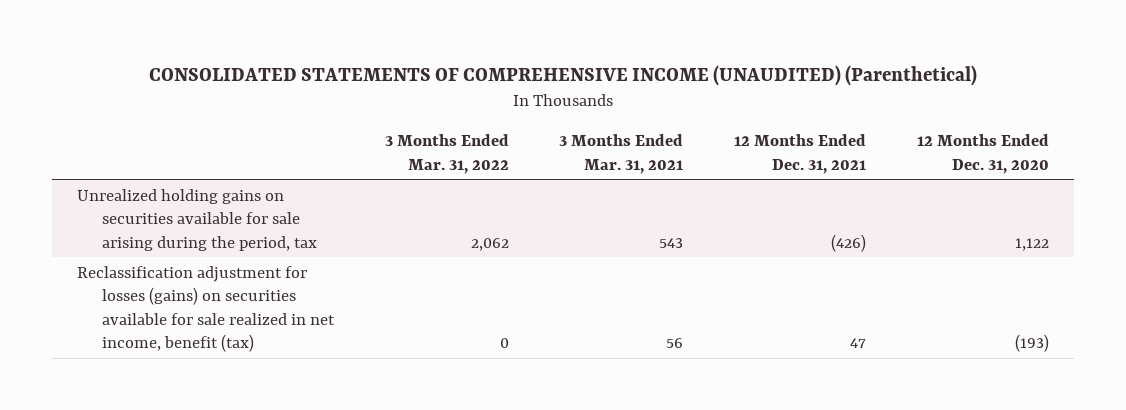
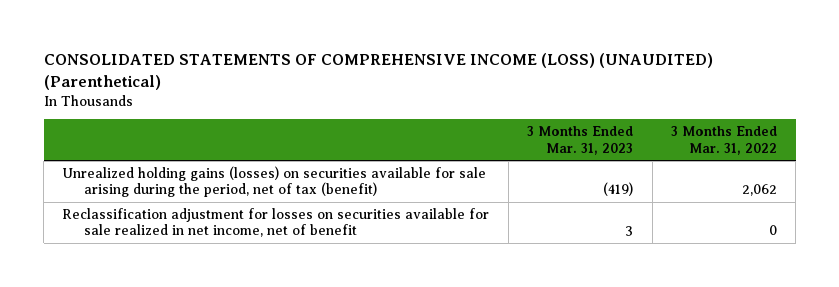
[148,64,977,86] CONSOLIDATED STATEMENTS OF COMPREHENSIVE INCOME (UNAUDITED) (Parenthetical) -> [43,53,713,90] CONSOLIDATED STATEMENTS OF COMPREHENSIVE INCOME (LOSS) (UNAUDITED) (Parenthetical)
[559,134,684,174] 3 Months Ended Mar. 31, 2021 -> none
[734,134,867,174] 12 Months Ended Dec. 31, 2021 -> none
[916,134,1049,174] 12 Months Ended Dec. 31, 2020 -> none
none -> [527,126,634,155] 3 Months Ended Mar. 31, 2023
[76,188,318,251] Unrealized holding gains on securities available for sale arising during the period, tax -> [62,166,487,198] Unrealized holding gains (losses) on securities available for sale arising during the period, net of tax (benefit)
[76,265,336,352] Reclassification adjustment for losses (gains) on securities available for sale realized in net income, benefit (tax) -> [62,208,490,238] Reclassification adjustment for losses on securities available for sale realized in net income, net of benefit

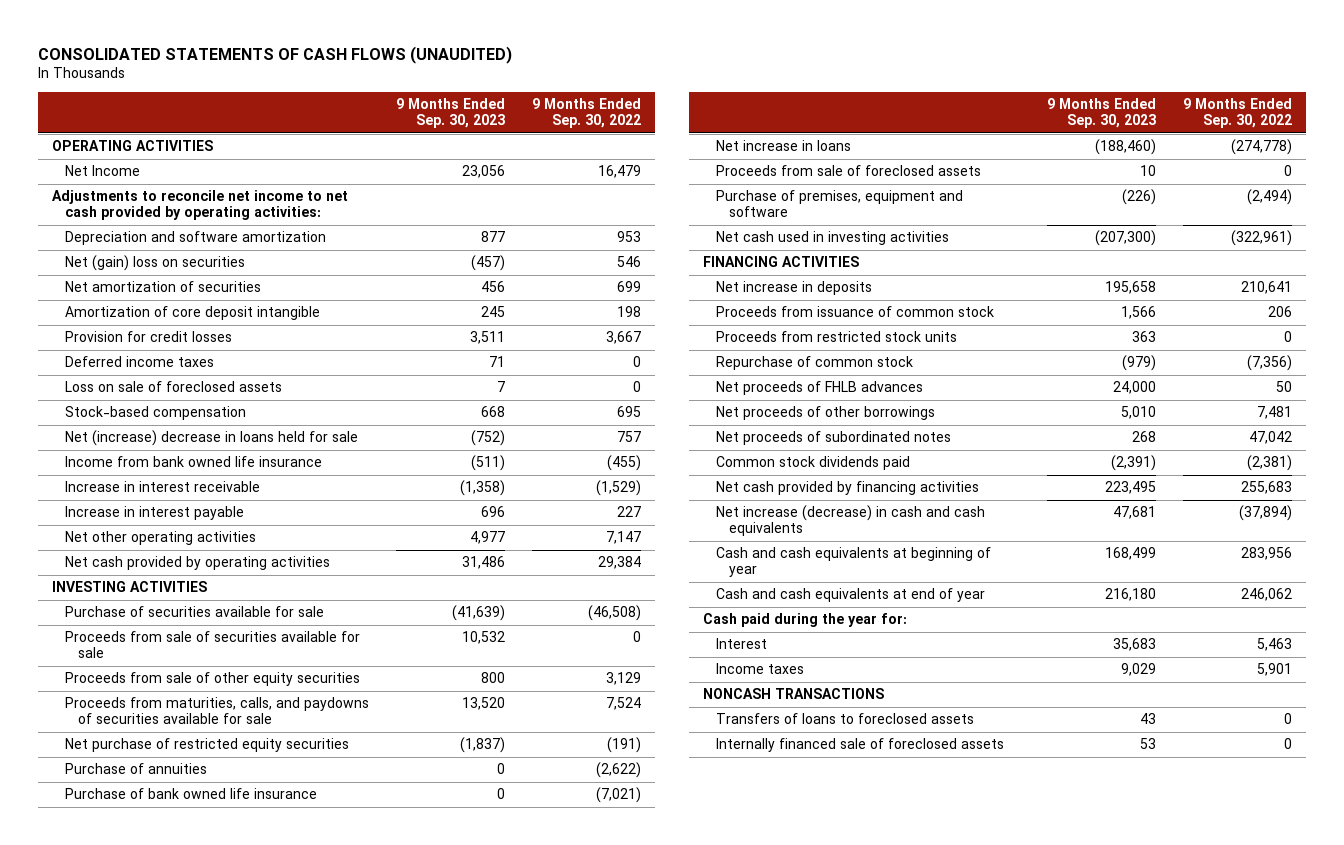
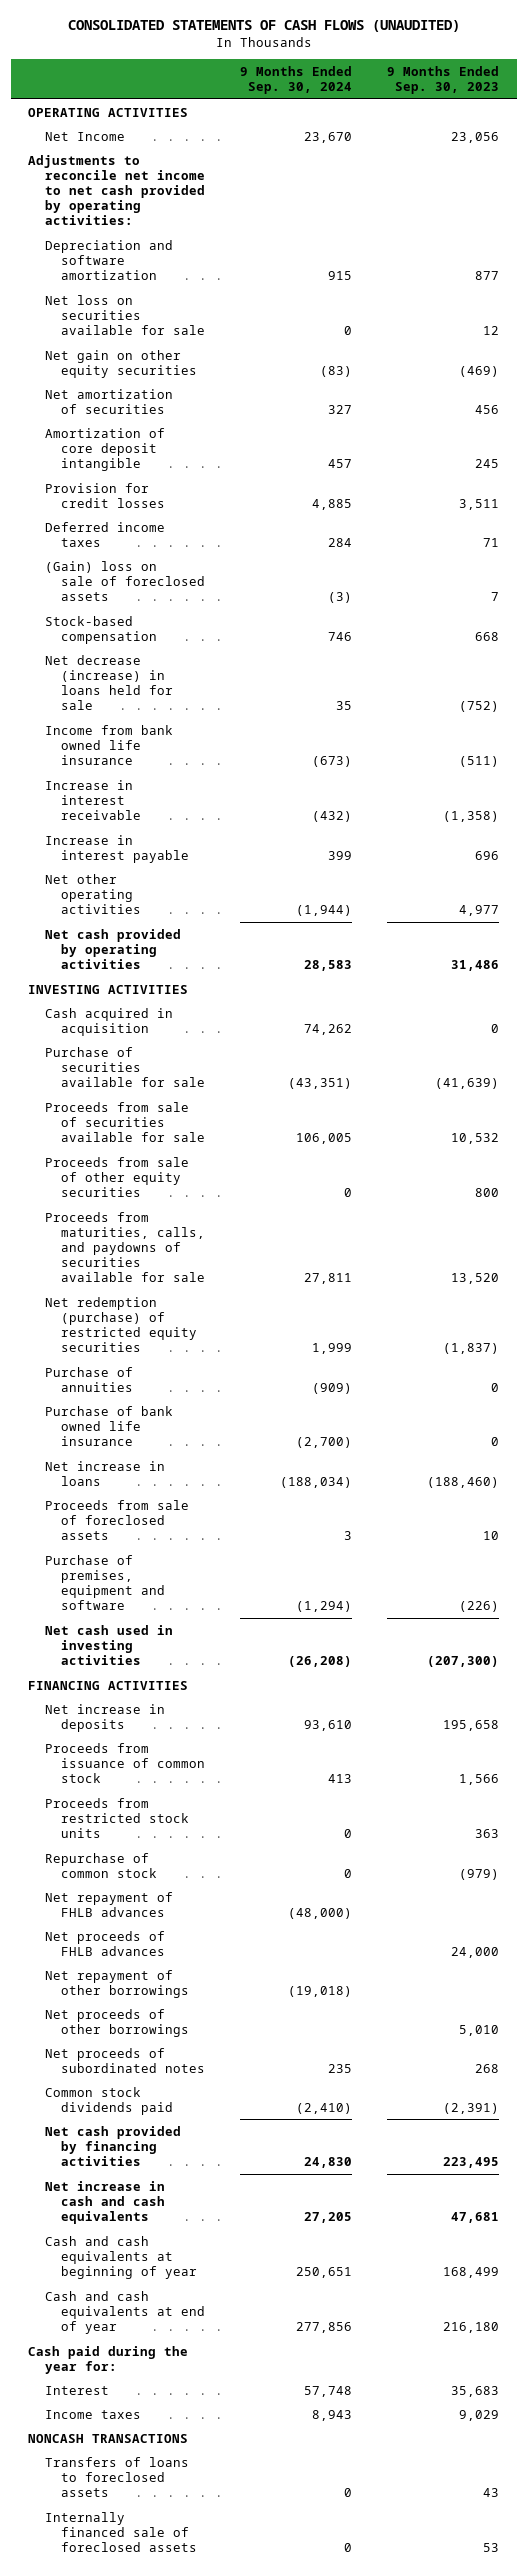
[532,98,642,129] 9 Months Ended Sep. 30, 2022 -> none
none -> [240,65,353,94] 9 Months Ended Sep. 30, 2024
[65,255,246,272] Net (gain) loss on securities -> [44,294,206,335] Net loss on securities available for sale
[471,255,506,272] (457) -> [483,325,500,335] 12
none -> [44,349,198,378] Net gain on other equity securities
[65,381,283,393] Loss on sale of foreclosed assets -> [44,560,206,601] (Gain) loss on sale of foreclosed assets
[65,430,359,447] Net (increase) decrease in loans held for sale -> [44,654,174,711] Net decrease (increase) in loans held for sale
none -> [44,1007,173,1036] Cash acquired in acquisition
[65,738,350,753] Net purchase of restricted equity securities -> [44,1296,198,1353] Net redemption (purchase) of restricted equity securities
none -> [44,1891,173,1917] Net repayment of FHLB advances
none -> [44,1969,190,1998] Net repayment of other borrowings
[716,505,986,537] Net increase (decrease) in cash and cash equivalents -> [44,2180,166,2224] Net increase in cash and cash equivalents

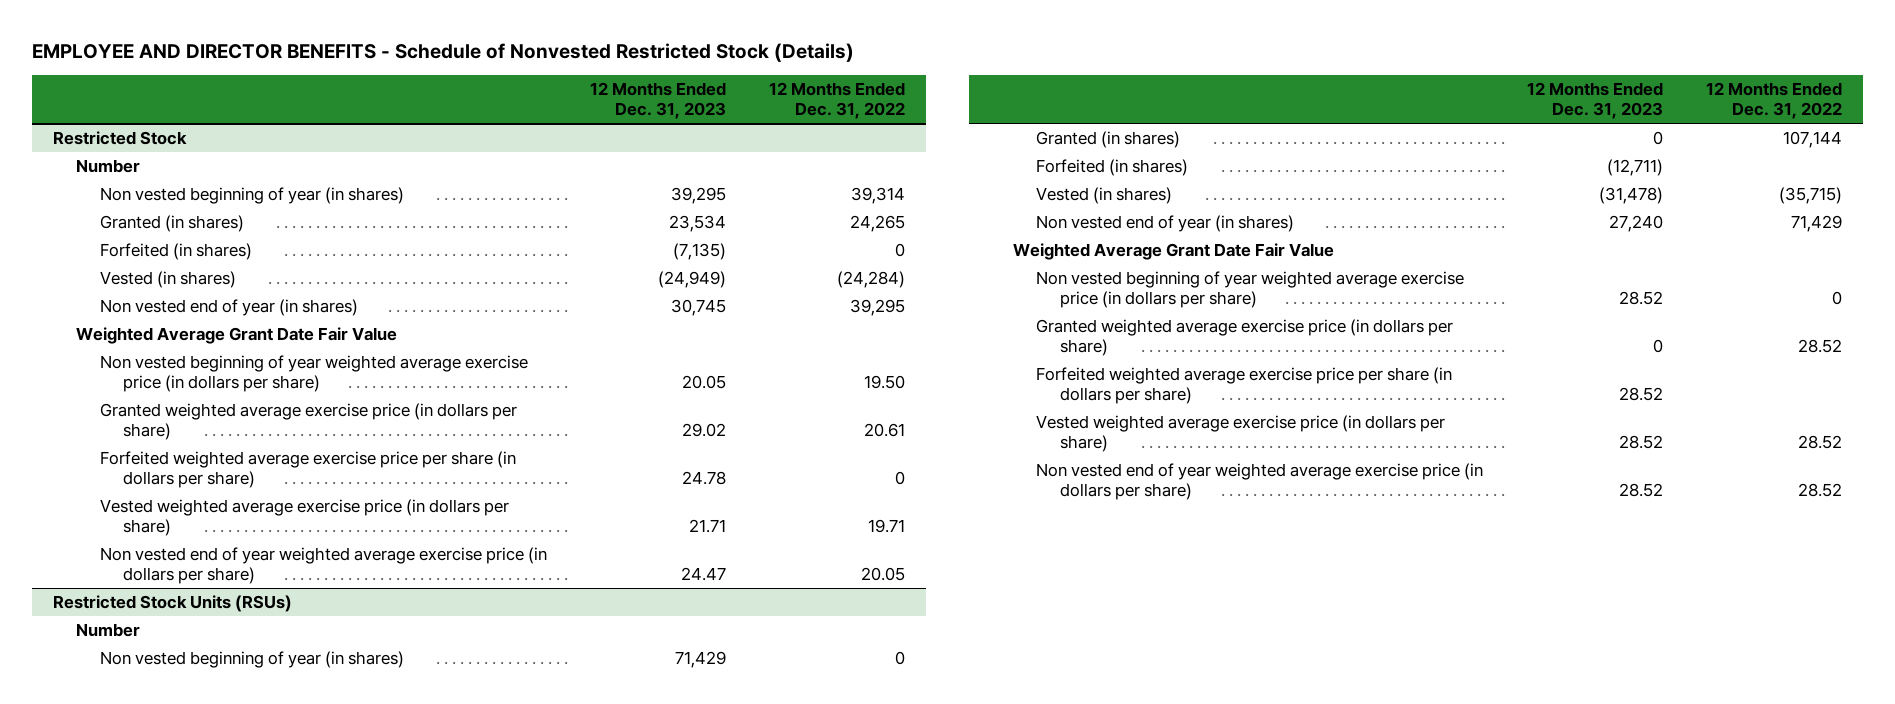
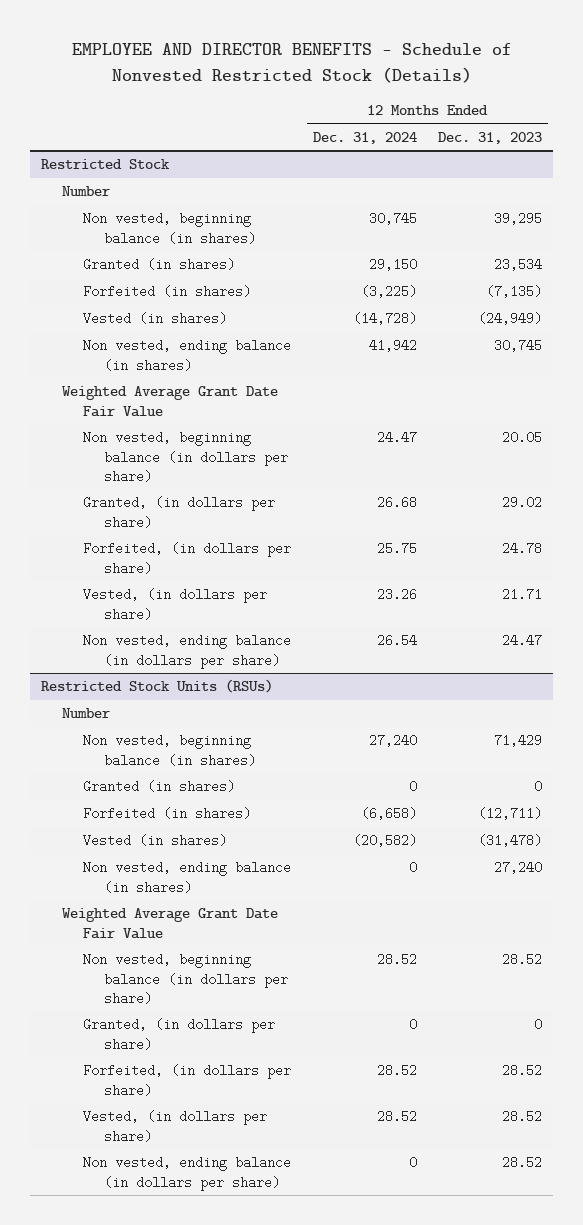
[768,82,905,120] 12 Months Ended Dec. 31, 2022 -> none
none -> [312,131,417,144] Dec. 31, 2024
[99,187,404,205] Non vested beginning of year (in shares) -> [82,212,257,245] Non vested, beginning balance (in shares)
[99,299,358,317] Non vested end of year (in shares) -> [82,339,291,372] Non vested, ending balance (in shares)
[99,355,528,393] Non vested beginning of year weighted average exercise price (in dollars per share) -> [82,431,289,484] Non vested, beginning balance (in dollars per share)
[99,403,517,441] Granted weighted average exercise price (in dollars per share) -> [82,496,275,529] Granted, (in dollars per share)
[99,451,516,489] Forfeited weighted average exercise price per share (in dollars per share) -> [82,542,291,575] Forfeited, (in dollars per share)
[99,499,509,537] Vested weighted average exercise price (in dollars per share) -> [82,588,267,621] Vested, (in dollars per share)
[99,547,547,585] Non vested end of year weighted average exercise price (in dollars per share) -> [82,634,291,669] Non vested, ending balance (in dollars per share)
[99,651,404,669] Non vested beginning of year (in shares) -> [82,734,257,767] Non vested, beginning balance (in shares)
[1036,215,1295,233] Non vested end of year (in shares) -> [82,861,291,894] Non vested, ending balance (in shares)
[1036,271,1465,309] Non vested beginning of year weighted average exercise price (in dollars per share) -> [82,953,289,1006] Non vested, beginning balance (in dollars per share)
[1036,319,1454,357] Granted weighted average exercise price (in dollars per share) -> [82,1018,275,1051] Granted, (in dollars per share)
[1036,367,1453,405] Forfeited weighted average exercise price per share (in dollars per share) -> [82,1064,291,1097] Forfeited, (in dollars per share)
[1036,415,1446,453] Vested weighted average exercise price (in dollars per share) -> [82,1110,267,1143] Vested, (in dollars per share)
[1036,463,1484,501] Non vested end of year weighted average exercise price (in dollars per share) -> [82,1156,291,1191] Non vested, ending balance (in dollars per share)

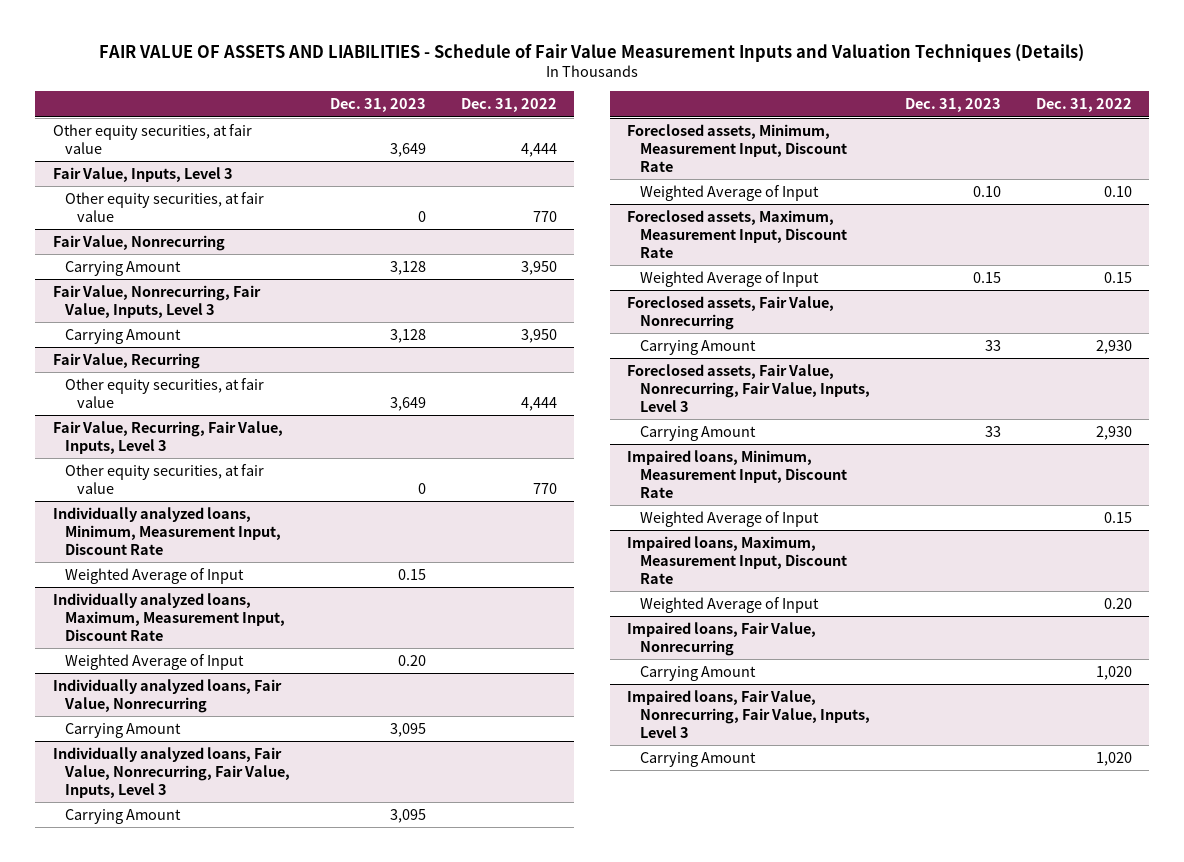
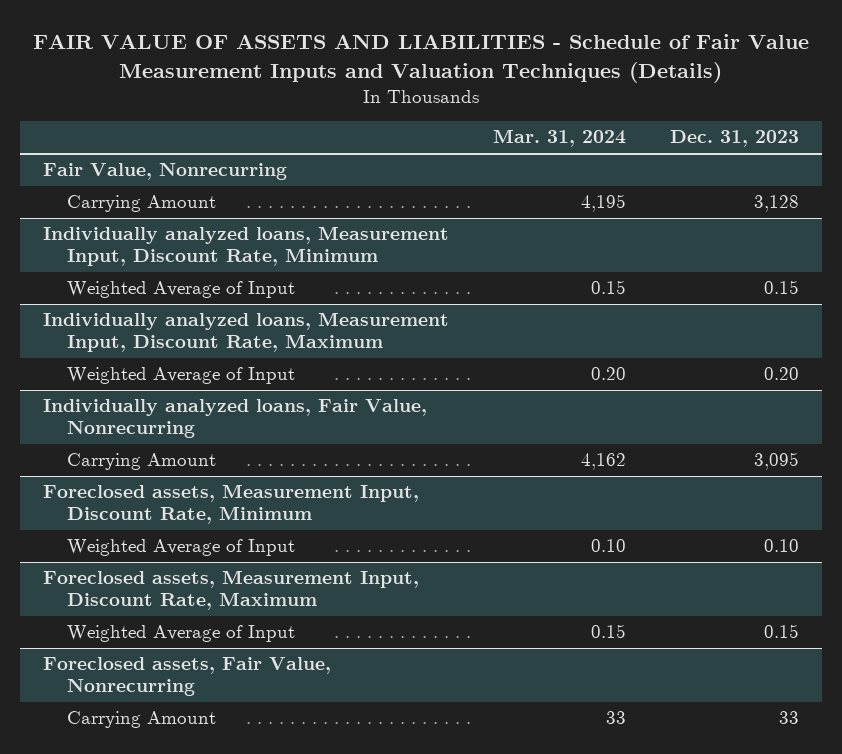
[460,98,557,113] Dec. 31, 2022 -> none
none -> [493,129,627,148] Mar. 31, 2024
[52,123,252,154] Other equity securities, at fair value -> none
[52,166,233,182] Fair Value, Inputs, Level 3 -> none
[64,191,264,222] Other equity securities, at fair value -> none
[52,284,261,318] Fair Value, Nonrecurring, Fair Value, Inputs, Level 3 -> none
[64,328,181,344] Carrying Amount -> none
[52,352,200,369] Fair Value, Recurring -> none
[64,377,264,408] Other equity securities, at fair value -> none
[52,420,283,454] Fair Value, Recurring, Fair Value, Inputs, Level 3 -> none
[64,463,264,494] Other equity securities, at fair value -> none
[52,506,281,555] Individually analyzed loans, Minimum, Measurement Input, Discount Rate -> [42,226,449,266] Individually analyzed loans, Measurement Input, Discount Rate, Minimum
[52,592,285,641] Individually analyzed loans, Maximum, Measurement Input, Discount Rate -> [42,312,449,352] Individually analyzed loans, Measurement Input, Discount Rate, Maximum
[52,746,290,798] Individually analyzed loans, Fair Value, Nonrecurring, Fair Value, Inputs, Level 3 -> none
[64,808,181,824] Carrying Amount -> none
[627,123,847,172] Foreclosed assets, Minimum, Measurement Input, Discount Rate -> [42,484,419,524] Foreclosed assets, Measurement Input, Discount Rate, Minimum
[627,209,847,258] Foreclosed assets, Maximum, Measurement Input, Discount Rate -> [42,570,419,610] Foreclosed assets, Measurement Input, Discount Rate, Maximum
[627,363,870,412] Foreclosed assets, Fair Value, Nonrecurring, Fair Value, Inputs, Level 3 -> none
[639,425,756,441] Carrying Amount -> none
[627,449,847,498] Impaired loans, Minimum, Measurement Input, Discount Rate -> none
[639,510,819,527] Weighted Average of Input -> none
[627,535,847,584] Impaired loans, Maximum, Measurement Input, Discount Rate -> none
[639,596,819,613] Weighted Average of Input -> none
[627,621,817,656] Impaired loans, Fair Value, Nonrecurring -> none
[639,665,756,681] Carrying Amount -> none
[627,689,870,738] Impaired loans, Fair Value, Nonrecurring, Fair Value, Inputs, Level 3 -> none
[639,751,756,767] Carrying Amount -> none

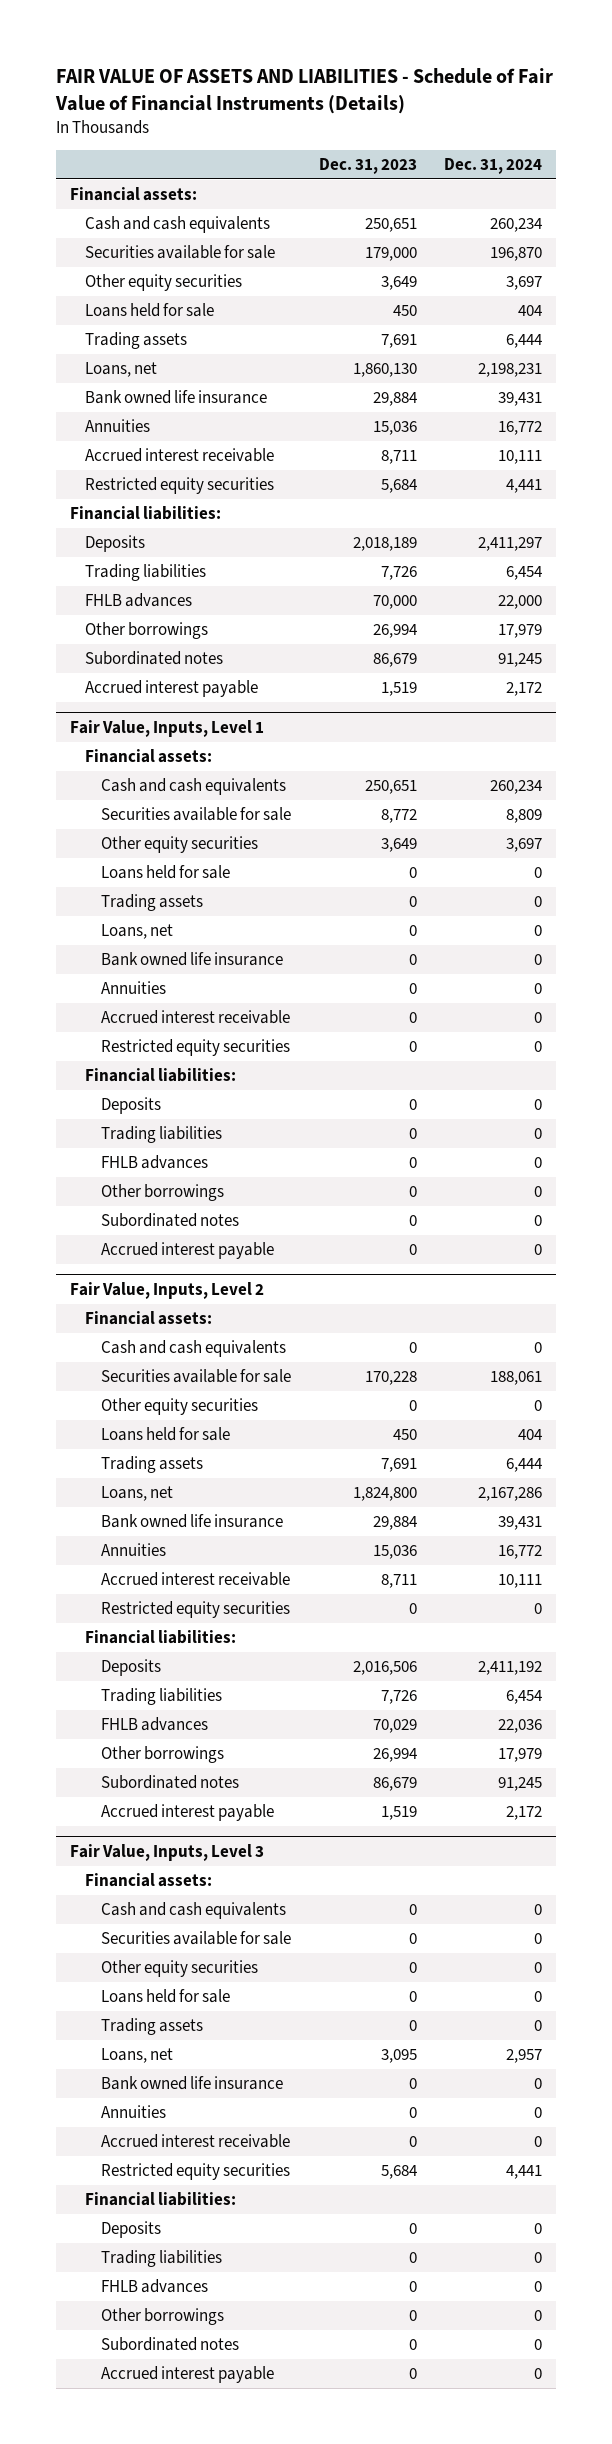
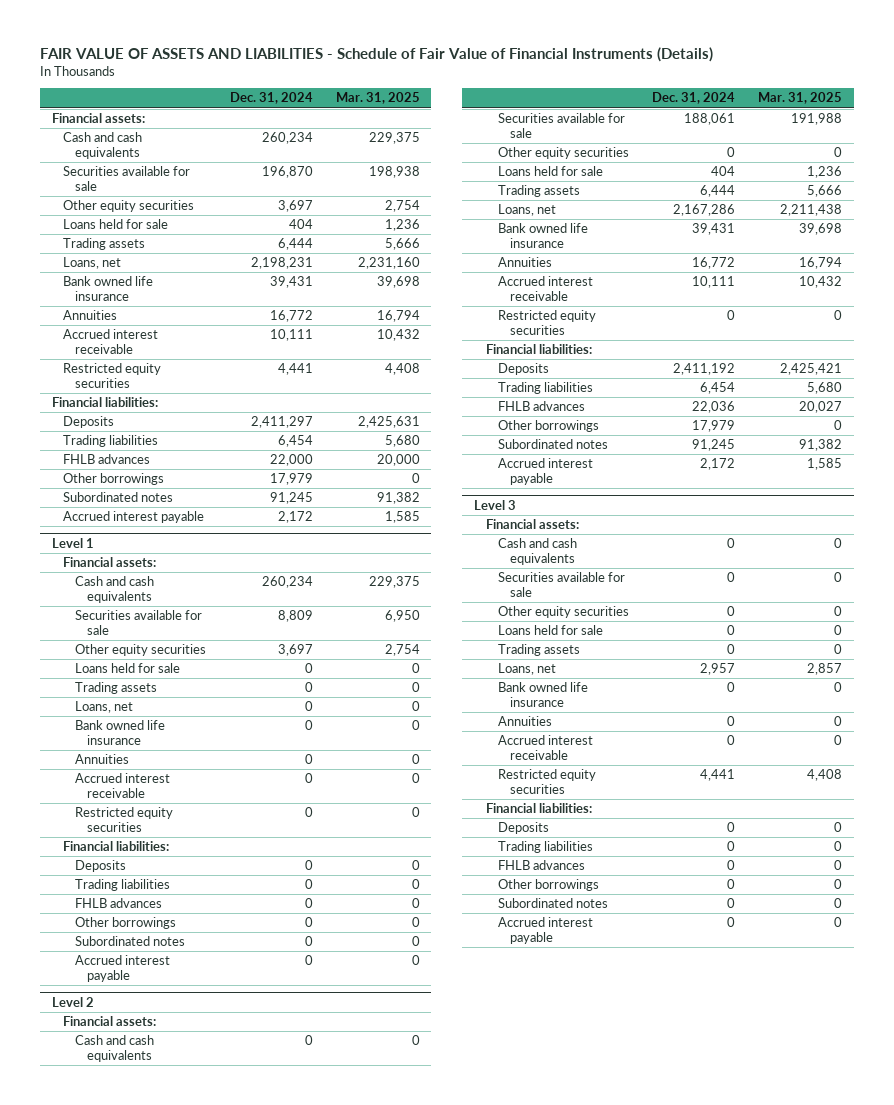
[318,158,417,175] Dec. 31, 2023 -> none
none -> [335,92,420,105] Mar. 31, 2025
[69,720,264,738] Fair Value, Inputs, Level 1 -> [51,537,94,548] Level 1
[69,1282,264,1300] Fair Value, Inputs, Level 2 -> [51,996,94,1007] Level 2
[69,1844,264,1862] Fair Value, Inputs, Level 3 -> [474,499,517,510] Level 3

